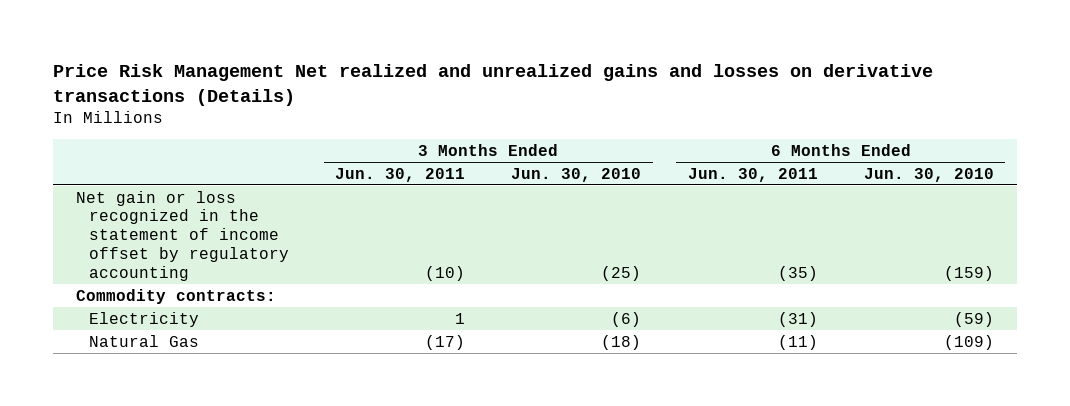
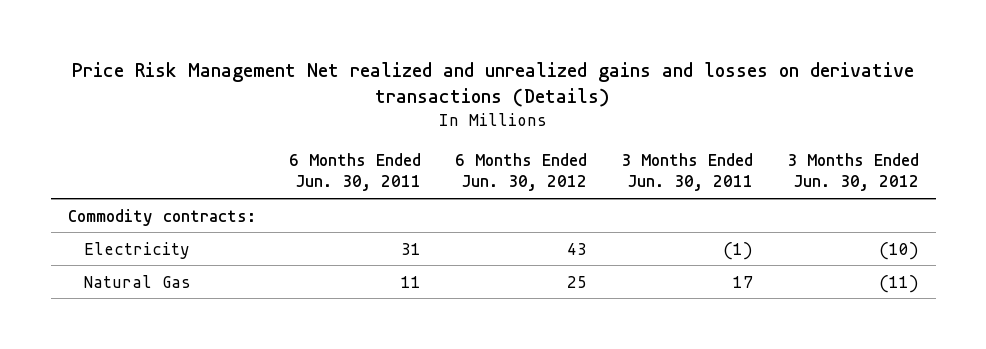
[511,167,642,182] Jun. 30, 2010 -> none
[863,167,994,182] Jun. 30, 2010 -> none
none -> [455,152,588,192] 6 Months Ended Jun. 30, 2012
none -> [786,152,919,192] 3 Months Ended Jun. 30, 2012
[75,190,290,282] Net gain or loss recognized in the statement of income offset by regulatory accounting -> none
[455,312,466,324] 1 -> [722,241,753,260] (1)
[777,311,818,327] (31) -> [401,242,422,255] 31
[425,334,466,350] (17) -> [732,275,753,288] 17
[777,334,818,350] (11) -> [401,275,422,288] 11

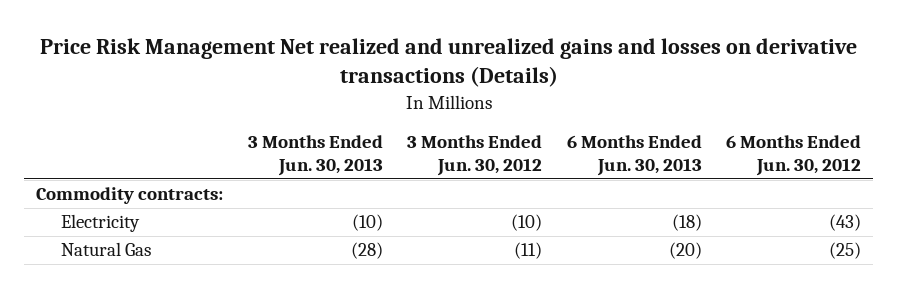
[289,152,422,192] 6 Months Ended Jun. 30, 2011 -> none
[620,152,753,192] 3 Months Ended Jun. 30, 2011 -> none
none -> [247,135,383,177] 3 Months Ended Jun. 30, 2013
none -> [566,135,702,177] 6 Months Ended Jun. 30, 2013
[567,242,588,255] 43 -> [829,214,862,232] (43)
[567,275,588,288] 25 -> [829,242,862,260] (25)

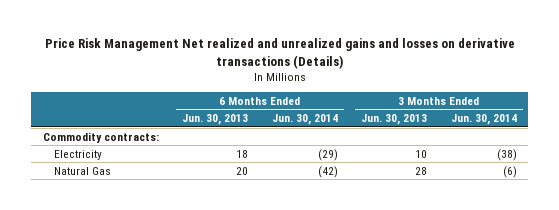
[407,135,543,177] 3 Months Ended Jun. 30, 2012 -> none
[726,135,862,177] 6 Months Ended Jun. 30, 2012 -> none
none -> [271,114,338,126] Jun. 30, 2014
none -> [450,114,517,126] Jun. 30, 2014
[351,214,383,232] (10) -> [415,149,428,158] 10
[671,214,702,232] (18) -> [236,149,249,158] 18
[350,242,383,260] (28) -> [415,166,428,175] 28
[668,242,702,260] (20) -> [236,166,249,175] 20

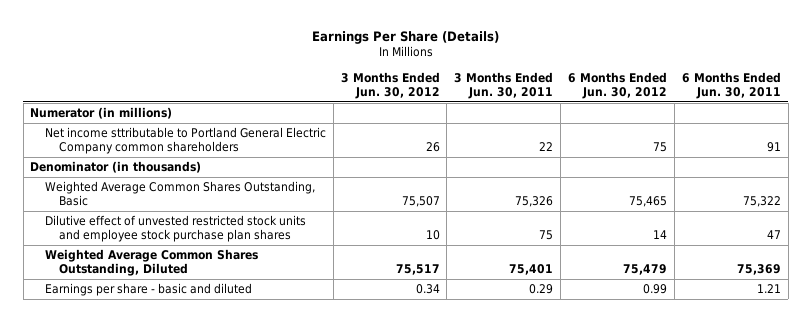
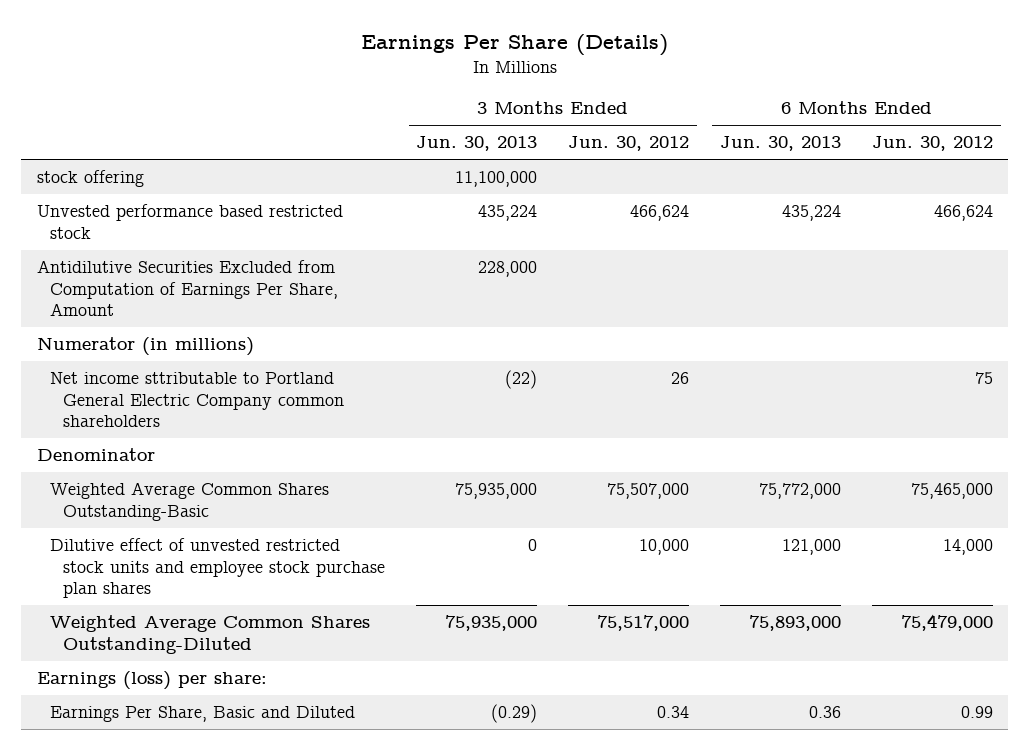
[454,72,554,99] 3 Months Ended Jun. 30, 2011 -> none
[681,72,781,99] 6 Months Ended Jun. 30, 2011 -> none
none -> [416,136,538,152] Jun. 30, 2013
none -> [720,136,842,152] Jun. 30, 2013
none -> [36,170,144,188] stock offering
none -> [36,204,343,239] Unvested performance based restricted stock
none -> [36,260,339,316] Antidilutive Securities Excluded from Computation of Earnings Per Share, Amount
[30,161,202,174] Denominator (in thousands) -> [36,448,155,462] Denominator
[44,181,315,206] Weighted Average Common Shares Outstanding, Basic -> [50,482,330,521] Weighted Average Common Shares Outstanding-Basic
[401,195,440,207] 75,507 -> [607,483,690,500] 75,507,000
[629,195,668,207] 75,465 -> [910,483,993,500] 75,465,000
[425,229,440,240] 10 -> [639,539,690,556] 10,000
[653,229,668,239] 14 -> [942,539,993,556] 14,000
[44,249,258,276] Weighted Average Common Shares Outstanding, Diluted -> [50,615,371,654] Weighted Average Common Shares Outstanding-Diluted
[395,263,440,275] 75,517 -> [597,615,690,632] 75,517,000
[623,263,668,275] 75,479 -> [900,614,993,632] 75,479,000
none -> [36,671,267,691] Earnings (loss) per share:
[44,283,252,297] Earnings per share - basic and diluted -> [50,706,356,723] Earnings Per Share, Basic and Diluted

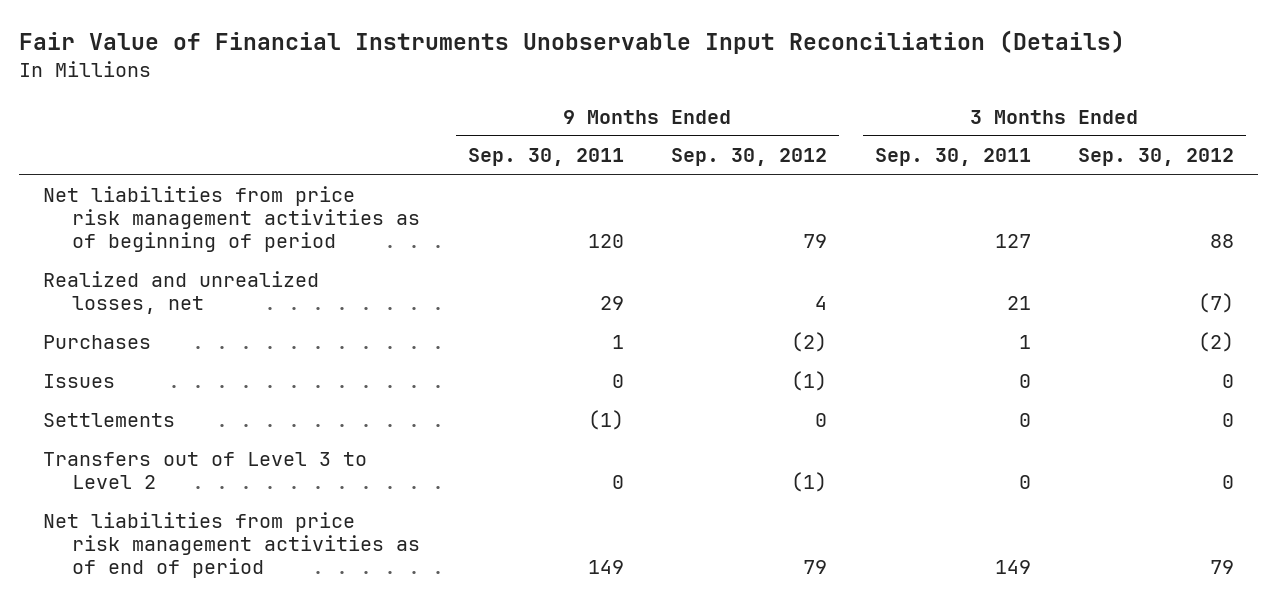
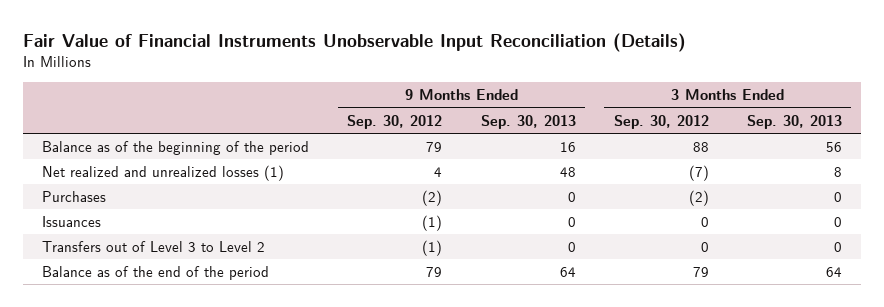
[467,148,624,167] Sep. 30, 2011 -> none
[874,148,1031,167] Sep. 30, 2011 -> none
none -> [480,114,576,129] Sep. 30, 2013
none -> [746,114,842,129] Sep. 30, 2013
[43,185,421,253] Net liabilities from price risk management activities as of beginning of period -> [42,140,310,155] Balance as of the beginning of the period
[43,270,320,314] Realized and unrealized losses, net -> [42,164,285,181] Net realized and unrealized losses (1)
[43,412,176,427] Settlements -> none
[43,373,116,388] Issues -> [42,215,102,227] Issuances
[43,511,421,579] Net liabilities from price risk management activities as of end of period -> [42,265,270,280] Balance as of the end of the period

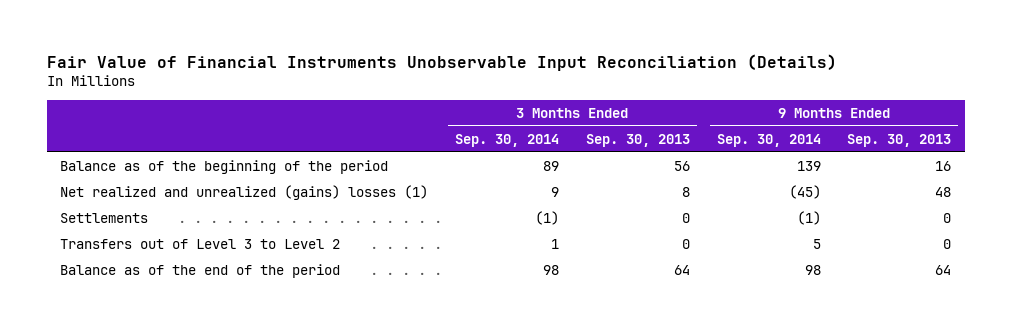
[347,114,443,129] Sep. 30, 2012 -> none
[613,114,709,129] Sep. 30, 2012 -> none
none -> [455,133,560,147] Sep. 30, 2014
none -> [716,133,821,147] Sep. 30, 2014
[42,190,107,202] Purchases -> none
[42,215,102,227] Issuances -> none
[42,164,285,181] Net realized and unrealized losses (1) -> [60,184,429,200] Net realized and unrealized (gains) losses (1)
none -> [60,212,149,223] Settlements

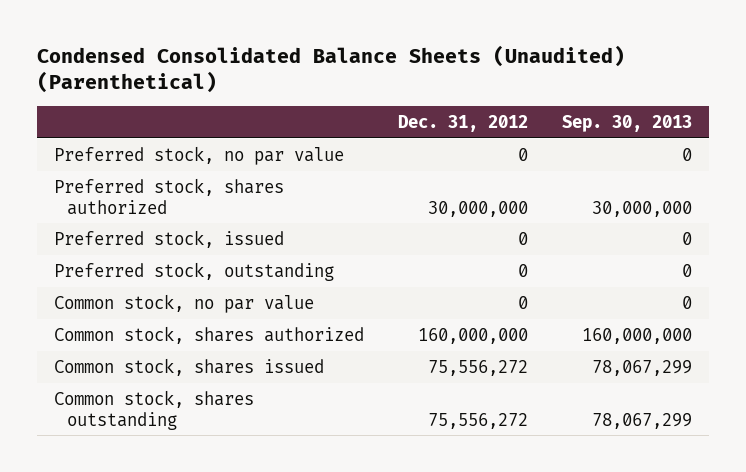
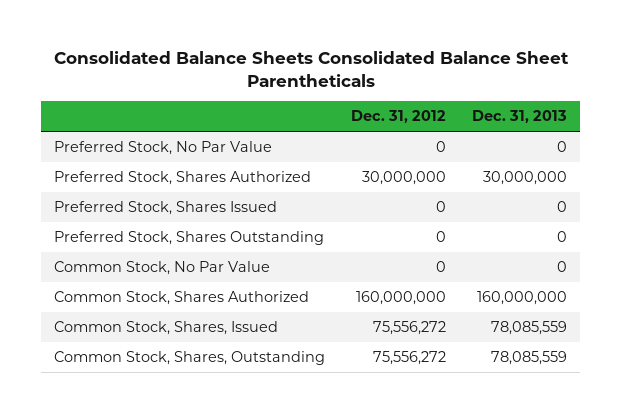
[36,45,625,94] Condensed Consolidated Balance Sheets (Unaudited) (Parenthetical) -> [53,51,569,87] Consolidated Balance Sheets Consolidated Balance Sheet Parentheticals
[562,115,693,133] Sep. 30, 2013 -> none
none -> [472,110,568,124] Dec. 31, 2013
[53,145,344,165] Preferred stock, no par value -> [54,141,273,156] Preferred Stock, No Par Value
[53,177,284,215] Preferred stock, shares authorized -> [54,171,312,186] Preferred Stock, Shares Authorized
[53,229,284,248] Preferred stock, issued -> [54,201,278,216] Preferred Stock, Shares Issued
[53,261,334,281] Preferred stock, outstanding -> [54,231,325,246] Preferred Stock, Shares Outstanding
[53,293,314,313] Common stock, no par value -> [54,261,271,276] Common Stock, No Par Value
[53,325,364,344] Common stock, shares authorized -> [54,291,310,306] Common Stock, Shares Authorized
[53,357,324,376] Common stock, shares issued -> [54,321,279,336] Common Stock, Shares, Issued
[53,389,254,430] Common stock, shares outstanding -> [54,351,326,366] Common Stock, Shares, Outstanding

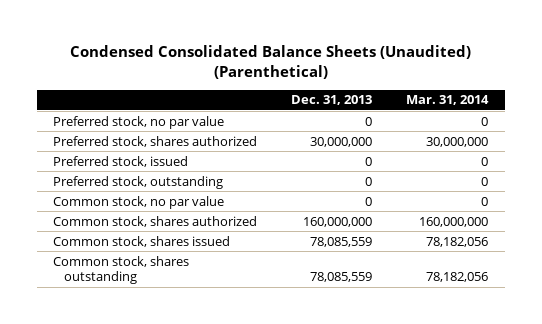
[53,51,569,87] Consolidated Balance Sheets Consolidated Balance Sheet Parentheticals -> [69,44,471,79] Condensed Consolidated Balance Sheets (Unaudited) (Parenthetical)
[351,110,447,124] Dec. 31, 2012 -> none
none -> [406,95,490,106] Mar. 31, 2014
[54,141,273,156] Preferred Stock, No Par Value -> [53,115,225,129] Preferred stock, no par value
[54,171,312,186] Preferred Stock, Shares Authorized -> [53,135,258,147] Preferred stock, shares authorized
[54,201,278,216] Preferred Stock, Shares Issued -> [53,155,189,167] Preferred stock, issued
[54,231,325,246] Preferred Stock, Shares Outstanding -> [53,175,224,189] Preferred stock, outstanding
[54,261,271,276] Common Stock, No Par Value -> [53,195,225,209] Common stock, no par value
[54,291,310,306] Common Stock, Shares Authorized -> [53,215,258,227] Common stock, shares authorized
[54,321,279,336] Common Stock, Shares, Issued -> [53,235,231,247] Common stock, shares issued
[54,351,326,366] Common Stock, Shares, Outstanding -> [53,255,190,285] Common stock, shares outstanding

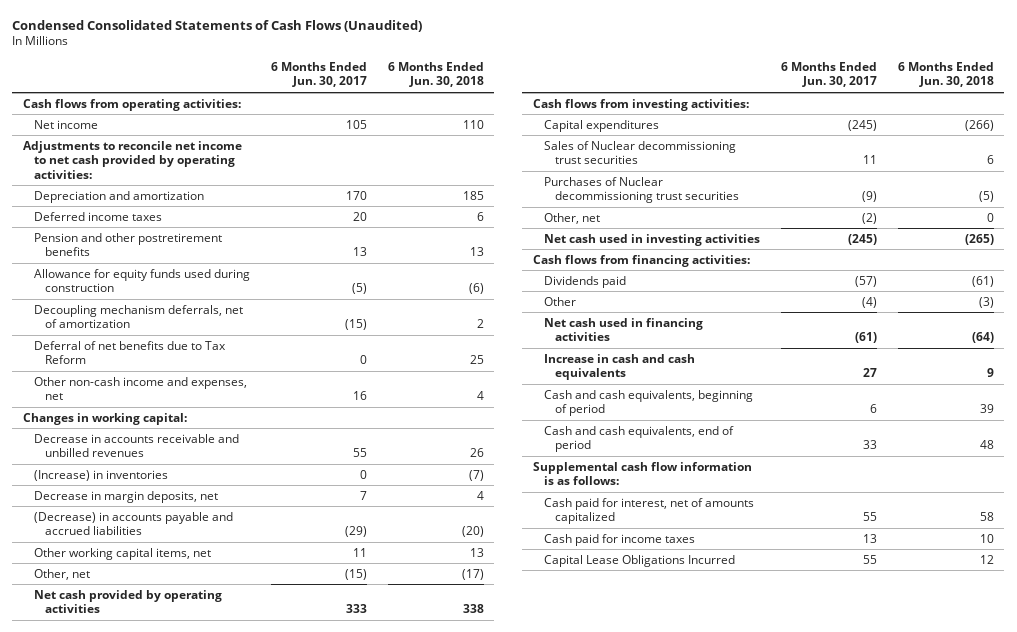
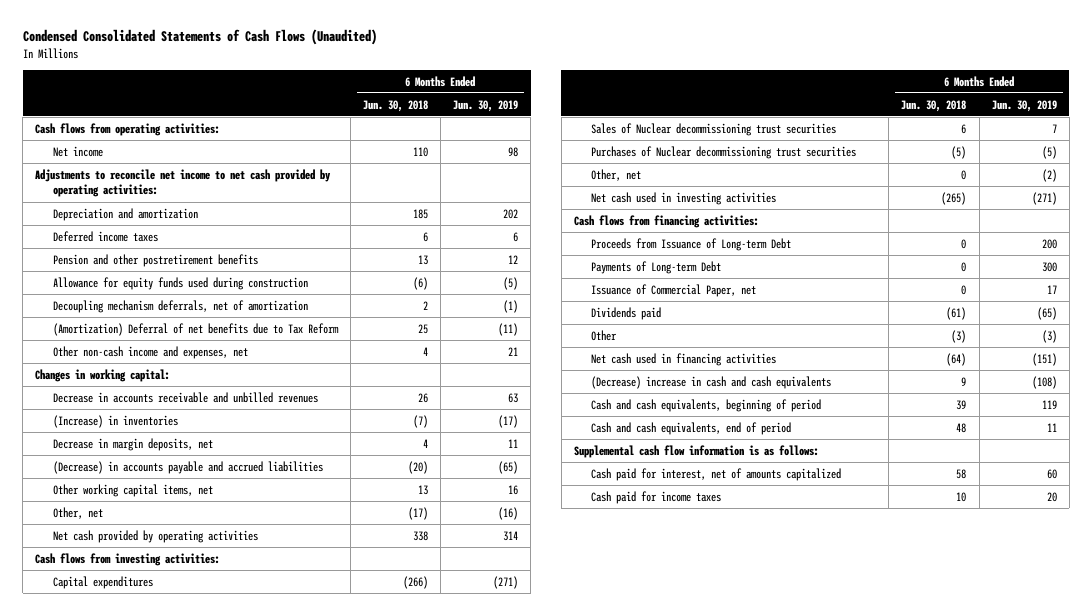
[270,61,367,88] 6 Months Ended Jun. 30, 2017 -> none
none -> [453,99,519,112] Jun. 30, 2019
[33,340,226,365] Deferral of net benefits due to Tax Reform -> [52,322,339,336] (Amortization) Deferral of net benefits due to Tax Reform
none -> [591,237,792,251] Proceeds from Issuance of Long-term Debt
none -> [591,260,722,274] Payments of Long-term Debt
none -> [591,283,757,297] Issuance of Commercial Paper, net
[543,353,695,381] Increase in cash and cash equivalents -> [591,375,832,389] (Decrease) increase in cash and cash equivalents
[543,554,735,567] Capital Lease Obligations Incurred -> none

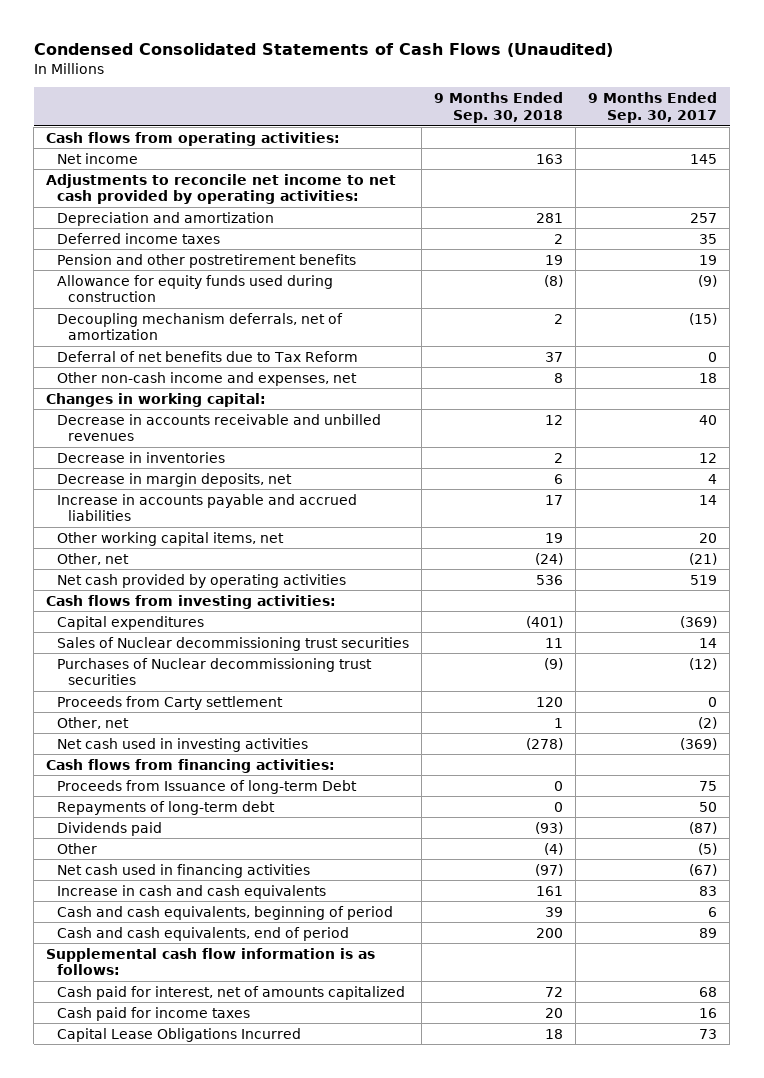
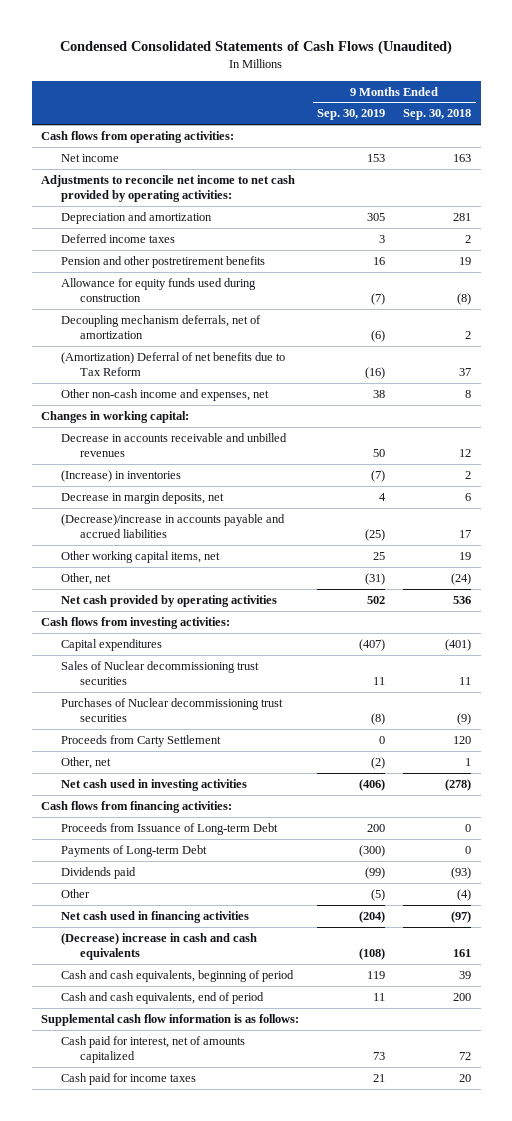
[588,92,718,123] 9 Months Ended Sep. 30, 2017 -> none
none -> [317,109,386,121] Sep. 30, 2019
[57,350,359,362] Deferral of net benefits due to Tax Reform -> [60,351,285,377] (Amortization) Deferral of net benefits due to Tax Reform
[57,451,226,463] Decrease in inventories -> [60,469,181,482] (Increase) in inventories
[57,493,358,522] Increase in accounts payable and accrued liabilities -> [60,513,285,539] (Decrease)/increase in accounts payable and accrued liabilities
[57,695,284,710] Proceeds from Carty settlement -> [60,734,221,747] Proceeds from Carty Settlement
[57,779,358,794] Proceeds from Issuance of long-term Debt -> [60,822,278,835] Proceeds from Issuance of Long-term Debt
[57,800,276,815] Repayments of long-term debt -> [60,844,207,857] Payments of Long-term Debt
[57,884,327,899] Increase in cash and cash equivalents -> [60,932,257,961] (Decrease) increase in cash and cash equivalents
[57,1027,302,1042] Capital Lease Obligations Incurred -> none

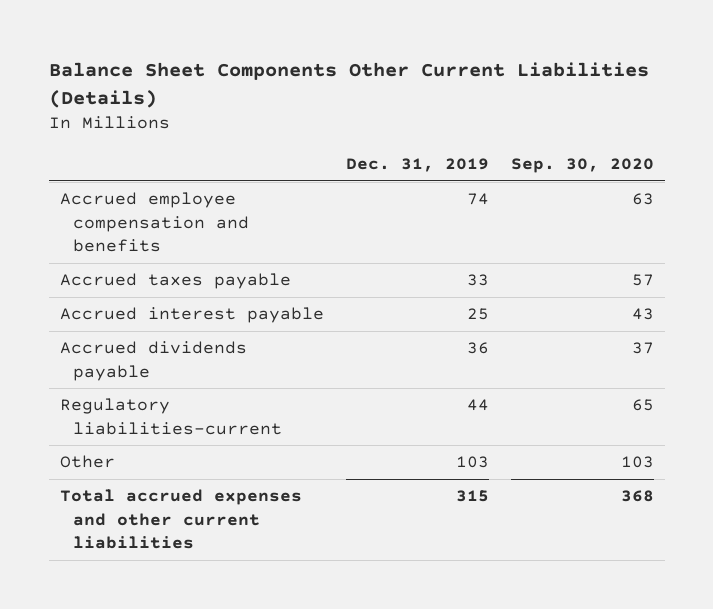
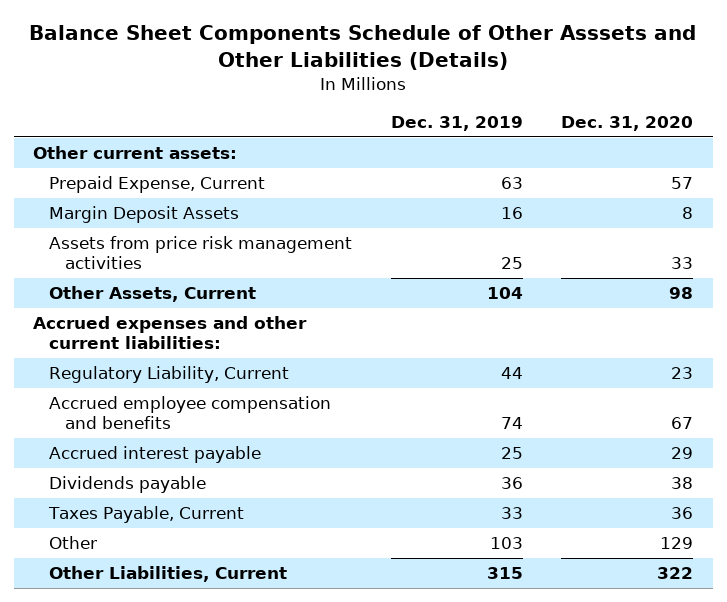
[48,62,649,109] Balance Sheet Components Other Current Liabilities (Details) -> [29,25,697,70] Balance Sheet Components Schedule of Other Asssets and Other Liabilities (Details)
[510,157,654,173] Sep. 30, 2020 -> none
none -> [561,115,694,131] Dec. 31, 2020
none -> [33,146,238,160] Other current assets:
none -> [49,176,266,194] Prepaid Expense, Current
none -> [49,206,240,224] Margin Deposit Assets
none -> [49,236,353,270] Assets from price risk management activities
none -> [49,286,257,303] Other Assets, Current
none -> [33,316,308,350] Accrued expenses and other current liabilities:
none -> [49,366,290,384] Regulatory Liability, Current
[59,273,291,290] Accrued taxes payable -> none
[59,398,282,435] Regulatory liabilities-current -> none
[59,341,247,381] Accrued dividends payable -> [49,476,207,494] Dividends payable
none -> [48,506,245,524] Taxes Payable, Current
[59,489,302,549] Total accrued expenses and other current liabilities -> [49,566,288,583] Other Liabilities, Current

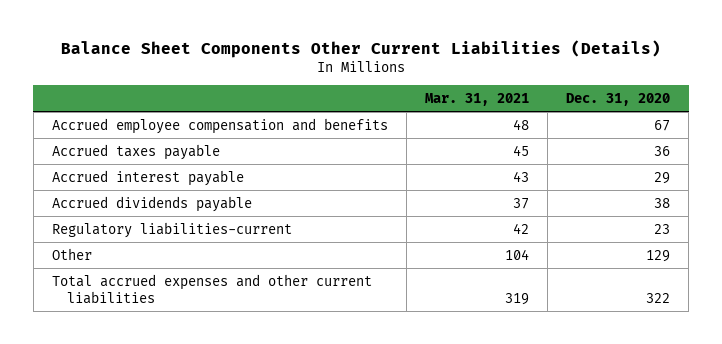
[29,25,697,70] Balance Sheet Components Schedule of Other Asssets and Other Liabilities (Details) -> [60,39,661,58] Balance Sheet Components Other Current Liabilities (Details)
[390,115,523,131] Dec. 31, 2019 -> none
none -> [424,93,529,107] Mar. 31, 2021
[33,146,238,160] Other current assets: -> none
[49,176,266,194] Prepaid Expense, Current -> none
[49,206,240,224] Margin Deposit Assets -> none
[49,236,353,270] Assets from price risk management activities -> none
[49,286,257,303] Other Assets, Current -> none
[33,316,308,350] Accrued expenses and other current liabilities: -> none
[49,366,290,384] Regulatory Liability, Current -> none
none -> [51,143,220,160] Accrued taxes payable
[48,506,245,524] Taxes Payable, Current -> none
[49,476,207,494] Dividends payable -> [51,195,252,212] Accrued dividends payable
none -> [51,221,292,238] Regulatory liabilities-current
[49,566,288,583] Other Liabilities, Current -> [51,273,372,304] Total accrued expenses and other current liabilities

